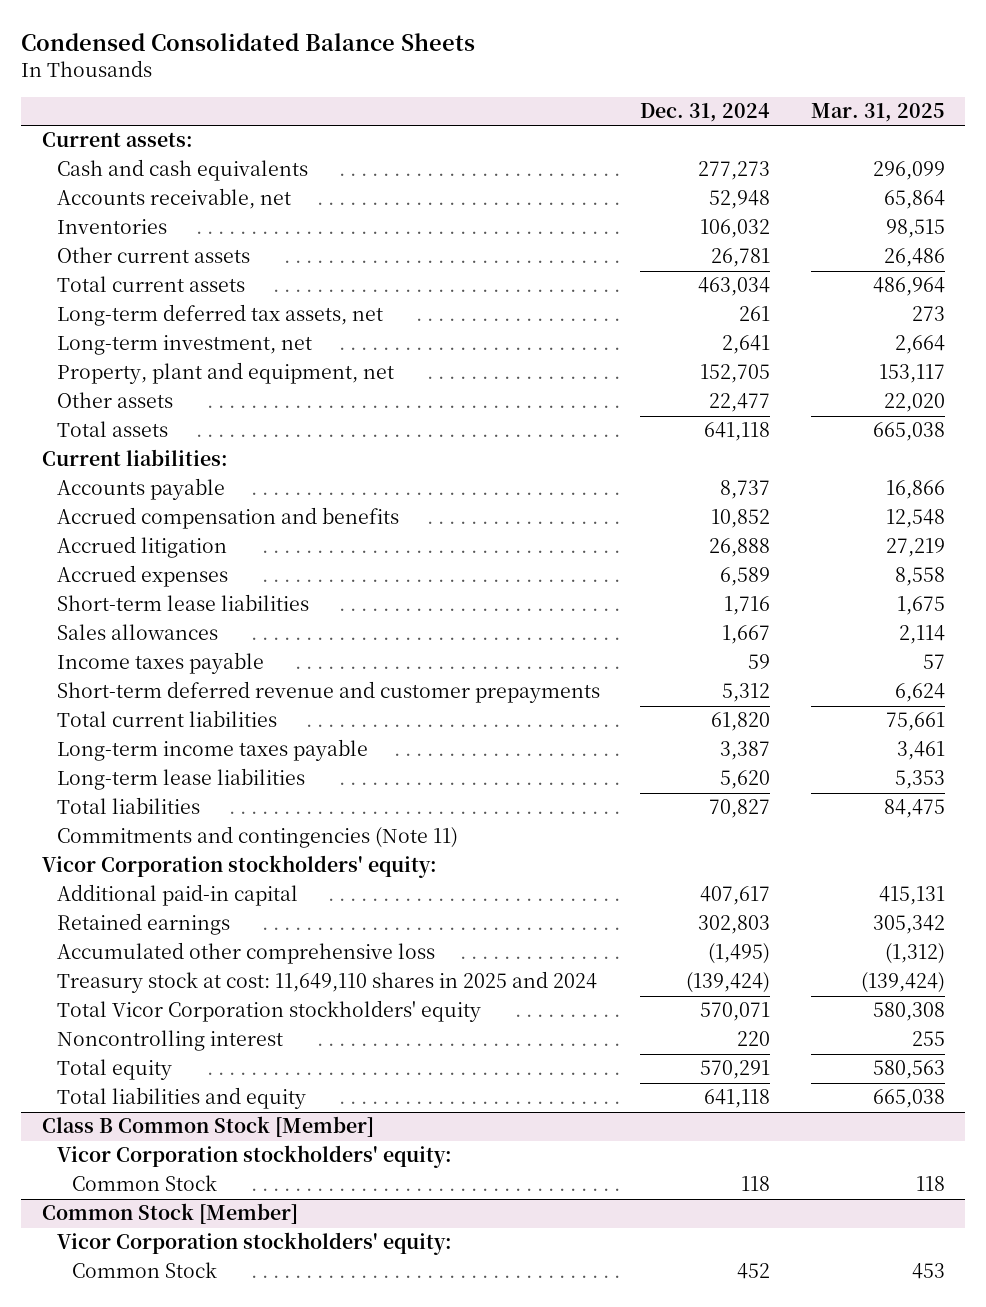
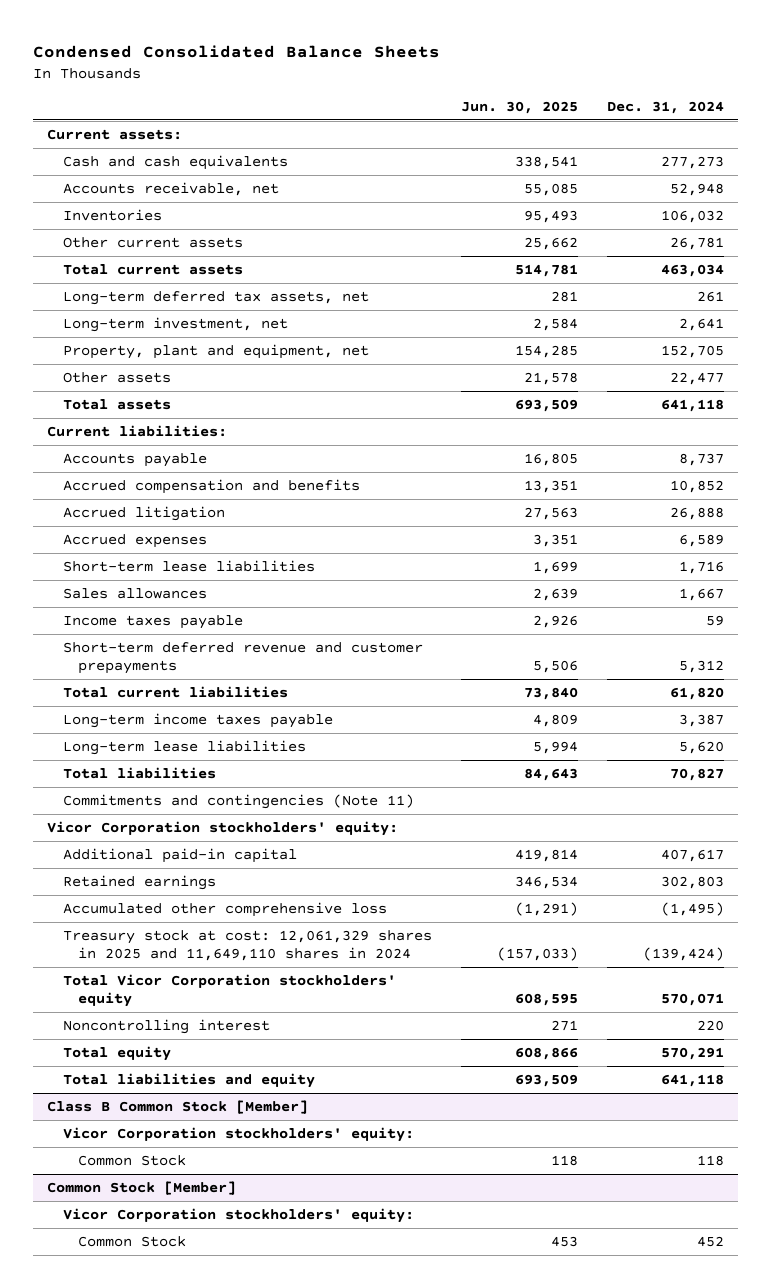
[810,102,945,122] Mar. 31, 2025 -> none
none -> [460,100,578,114] Jun. 30, 2025
[56,971,597,994] Treasury stock at cost: 11,649,110 shares in 2025 and 2024 -> [62,929,432,961] Treasury stock at cost: 12,061,329 shares in 2025 and 11,649,110 shares in 2024

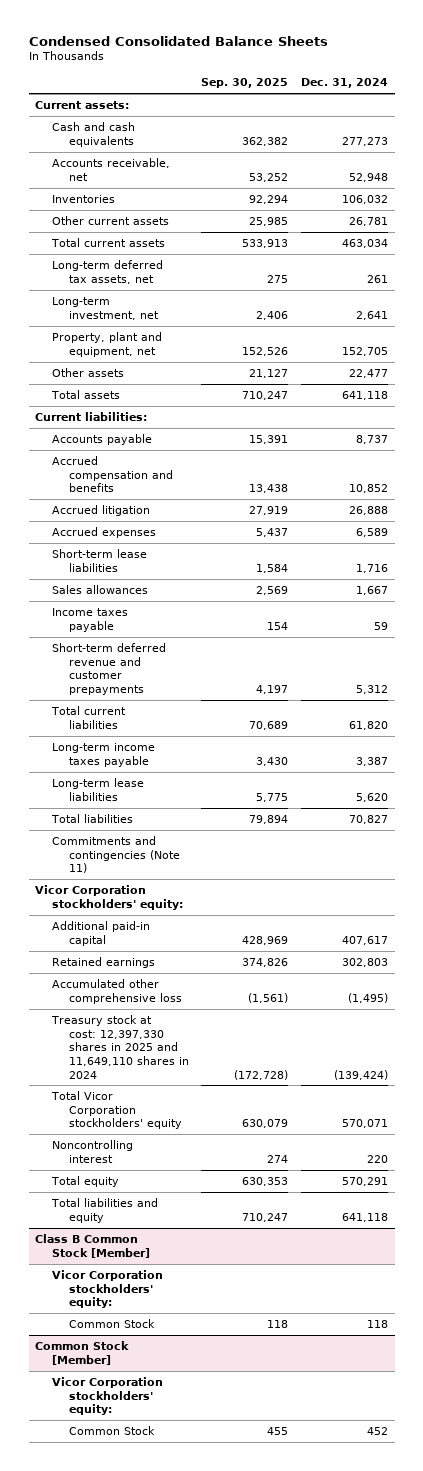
[460,100,578,114] Jun. 30, 2025 -> none
none -> [201,78,289,89] Sep. 30, 2025
[62,929,432,961] Treasury stock at cost: 12,061,329 shares in 2025 and 11,649,110 shares in 2024 -> [50,1014,189,1079] Treasury stock at cost: 12,397,330 shares in 2025 and 11,649,110 shares in 2024

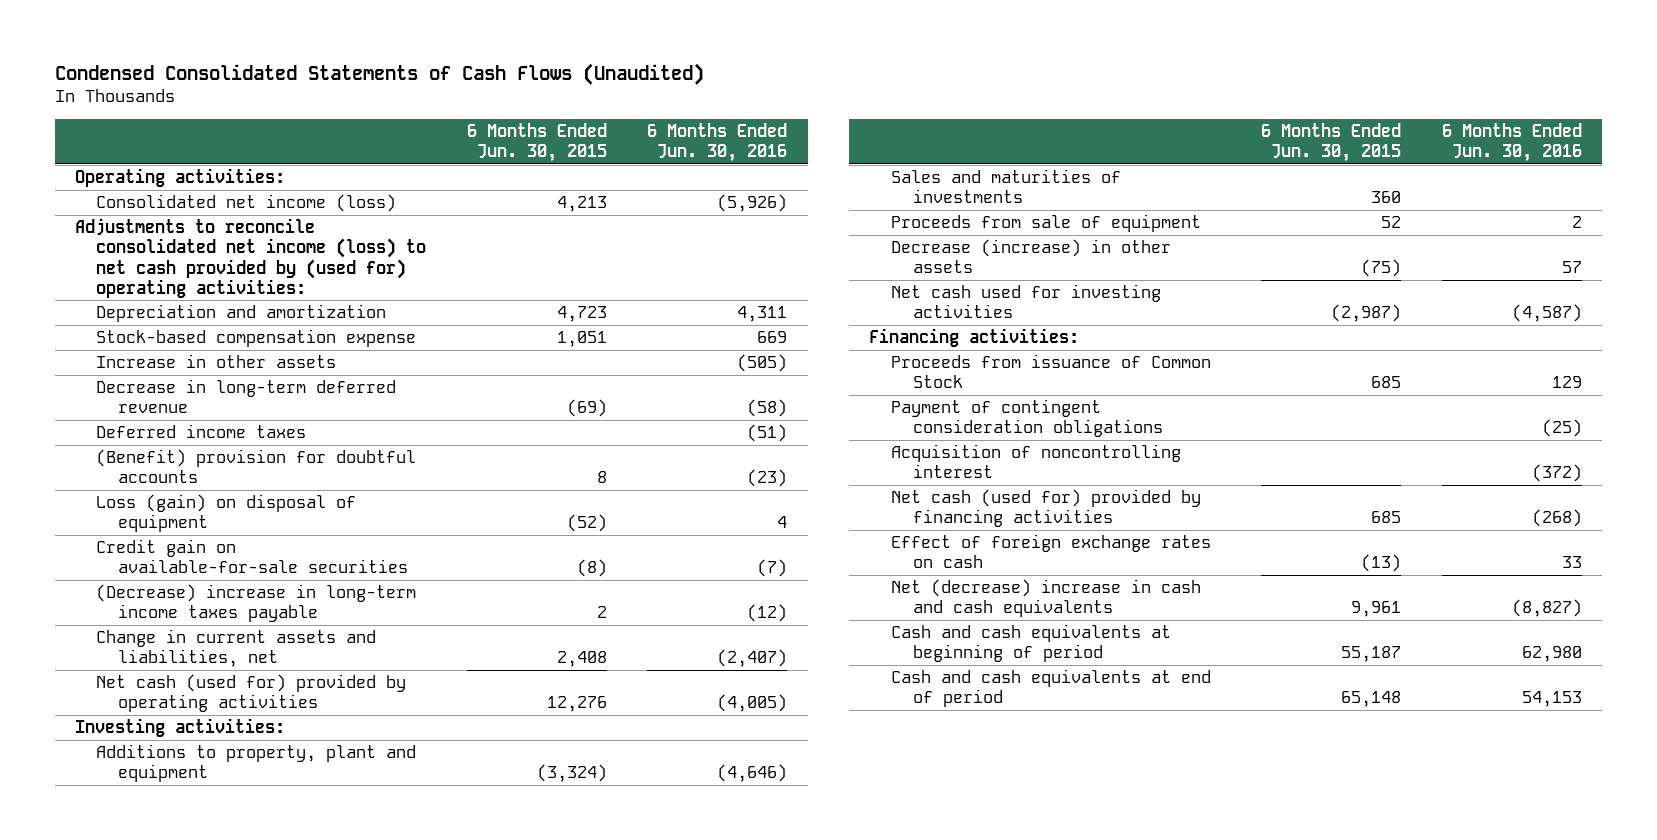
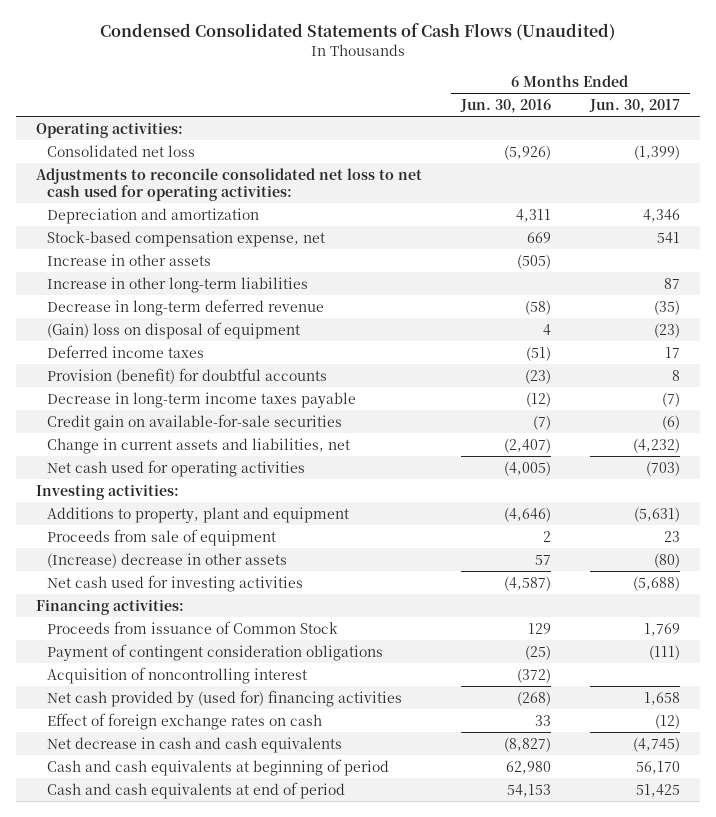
[466,123,607,163] 6 Months Ended Jun. 30, 2015 -> none
none -> [589,98,681,113] Jun. 30, 2017
[96,194,397,213] Consolidated net income (loss) -> [46,144,195,157] Consolidated net loss
[74,218,427,298] Adjustments to reconcile consolidated net income (loss) to net cash provided by (used for) operating activities: -> [35,167,422,201] Adjustments to reconcile consolidated net loss to net cash used for operating activities:
[96,329,417,348] Stock-based compensation expense -> [46,230,325,247] Stock-based compensation expense, net
none -> [46,276,308,293] Increase in other long-term liabilities
none -> [46,321,300,339] (Gain) loss on disposal of equipment
[96,494,357,533] Loss (gain) on disposal of equipment -> none
[96,449,417,484] (Benefit) provision for doubtful accounts -> [46,367,327,384] Provision (benefit) for doubtful accounts
none -> [46,391,356,408] Decrease in long-term income taxes payable
[96,584,417,623] (Decrease) increase in long-term income taxes payable -> none
[96,674,407,713] Net cash (used for) provided by operating activities -> [46,459,305,477] Net cash used for operating activities
[890,169,1121,204] Sales and maturities of investments -> none
[890,239,1171,274] Decrease (increase) in other assets -> [46,552,287,568] (Increase) decrease in other assets
[890,489,1201,528] Net cash (used for) provided by financing activities -> [46,689,402,707] Net cash provided by (used for) financing activities
[890,579,1201,618] Net (decrease) increase in cash and cash equivalents -> [46,736,342,753] Net decrease in cash and cash equivalents

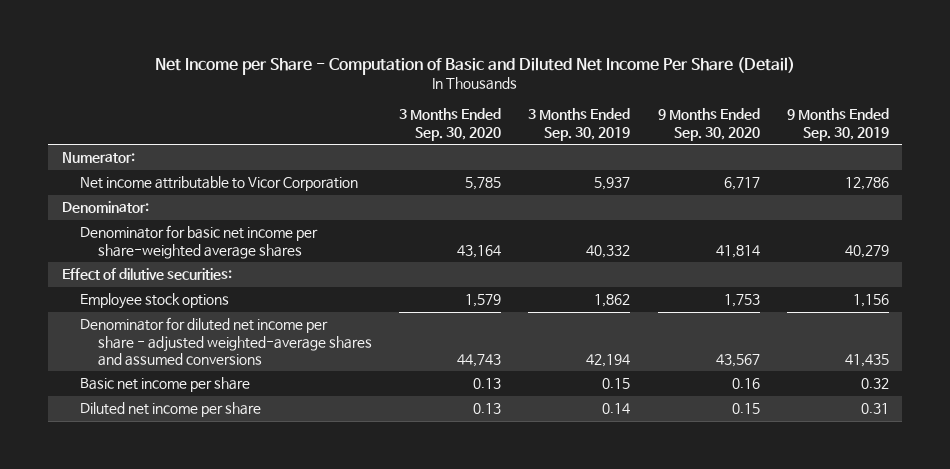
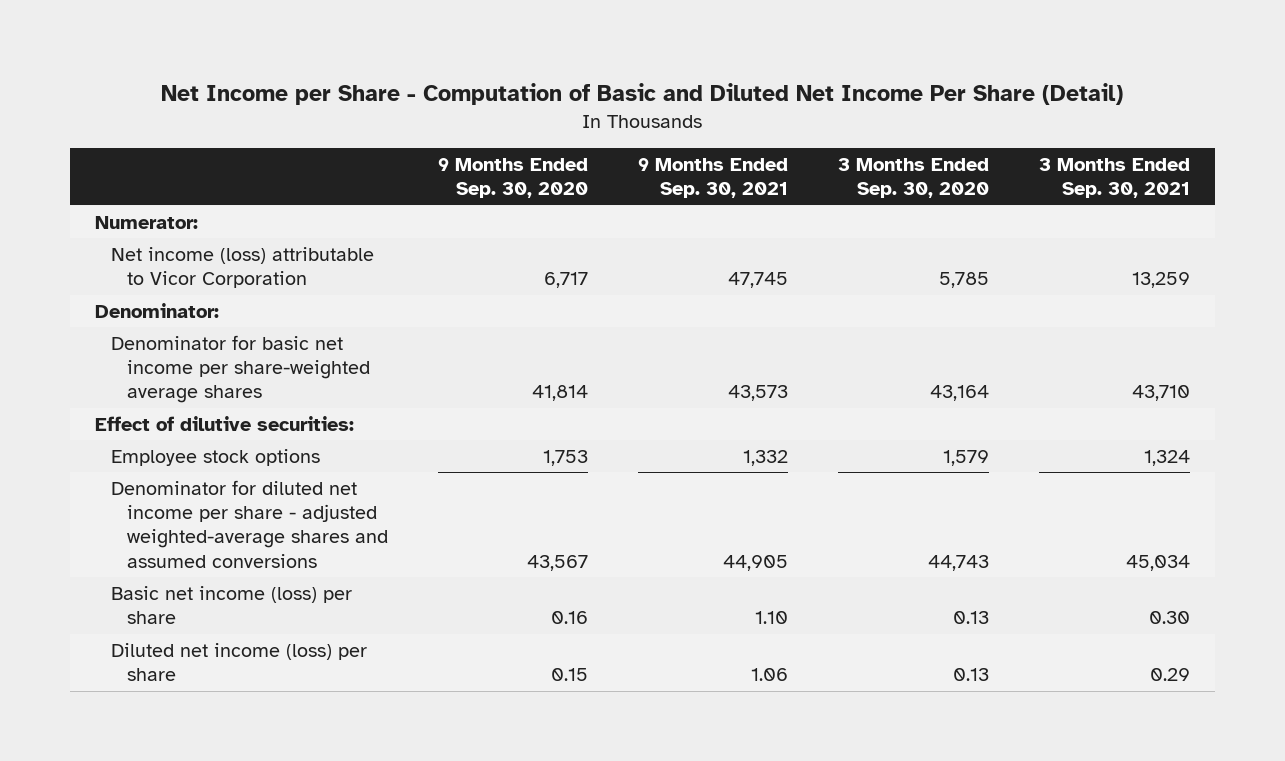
[528,108,631,141] 3 Months Ended Sep. 30, 2019 -> none
[786,108,889,141] 9 Months Ended Sep. 30, 2019 -> none
none -> [638,158,789,199] 9 Months Ended Sep. 30, 2021
none -> [1039,158,1191,199] 3 Months Ended Sep. 30, 2021
[79,176,358,192] Net income attributable to Vicor Corporation -> [110,247,374,289] Net income (loss) attributable to Vicor Corporation
[79,377,250,393] Basic net income per share -> [110,586,352,625] Basic net income (loss) per share
[79,402,261,418] Diluted net income per share -> [110,643,367,682] Diluted net income (loss) per share

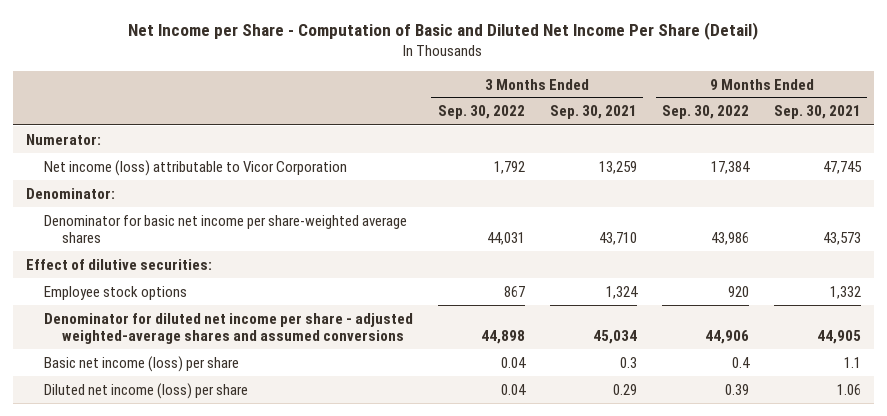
[438,158,589,199] 9 Months Ended Sep. 30, 2020 -> none
[838,158,990,199] 3 Months Ended Sep. 30, 2020 -> none
none -> [437,105,525,120] Sep. 30, 2022
none -> [661,105,749,120] Sep. 30, 2022
[755,611,789,625] 1.10 -> [844,356,862,368] 1.1
[1149,611,1191,625] 0.30 -> [619,356,637,368] 0.3

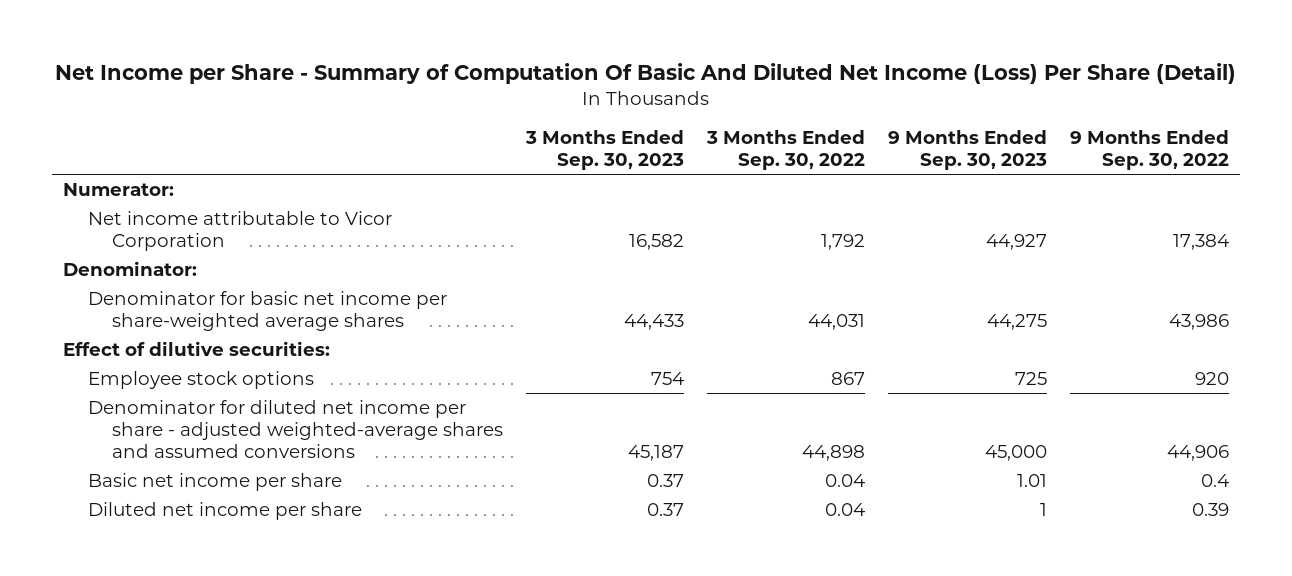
[128,22,759,41] Net Income per Share - Computation of Basic and Diluted Net Income Per Share (Detail) -> [54,63,1236,85] Net Income per Share - Summary of Computation Of Basic And Diluted Net Income (Loss) Per Share (Detail)
[549,105,637,120] Sep. 30, 2021 -> none
[774,105,862,120] Sep. 30, 2021 -> none
none -> [524,130,684,171] 3 Months Ended Sep. 30, 2023
none -> [887,130,1047,171] 9 Months Ended Sep. 30, 2023
[43,159,347,176] Net income (loss) attributable to Vicor Corporation -> [87,210,392,252] Net income attributable to Vicor Corporation
[43,355,239,372] Basic net income (loss) per share -> [87,472,342,491] Basic net income per share
[43,382,248,399] Diluted net income (loss) per share -> [87,501,362,520] Diluted net income per share

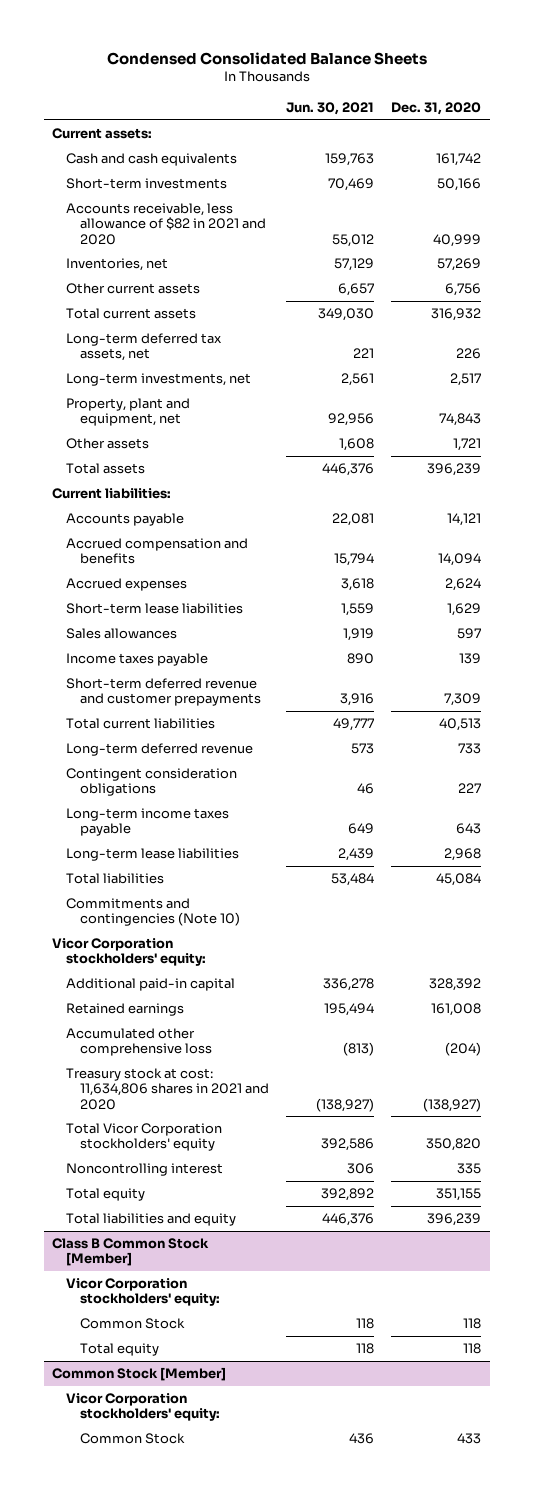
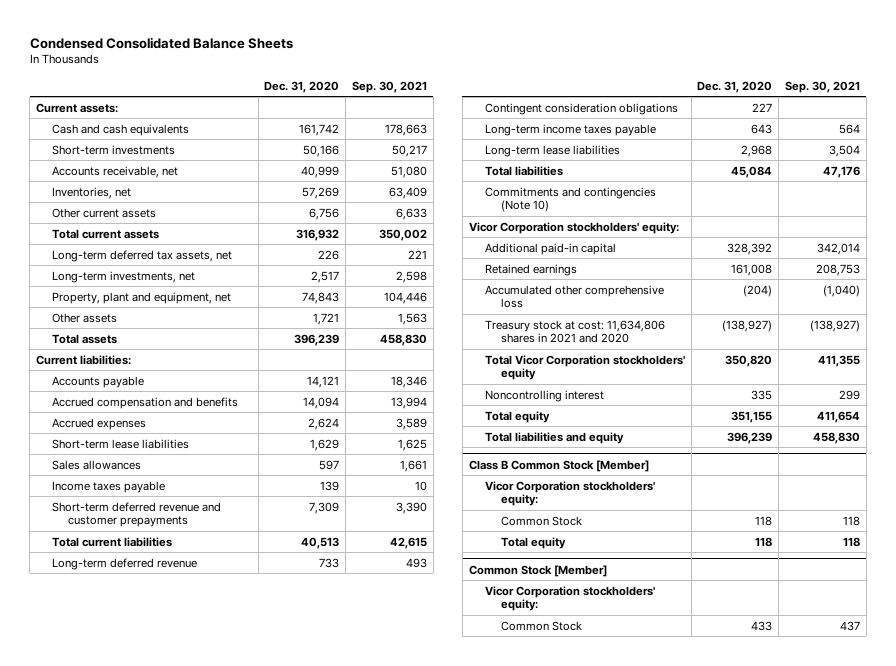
[286,101,375,115] Jun. 30, 2021 -> none
none -> [352,80,428,93] Sep. 30, 2021
[66,203,266,245] Accounts receivable, less allowance of $82 in 2021 and 2020 -> [51,165,178,178] Accounts receivable, net

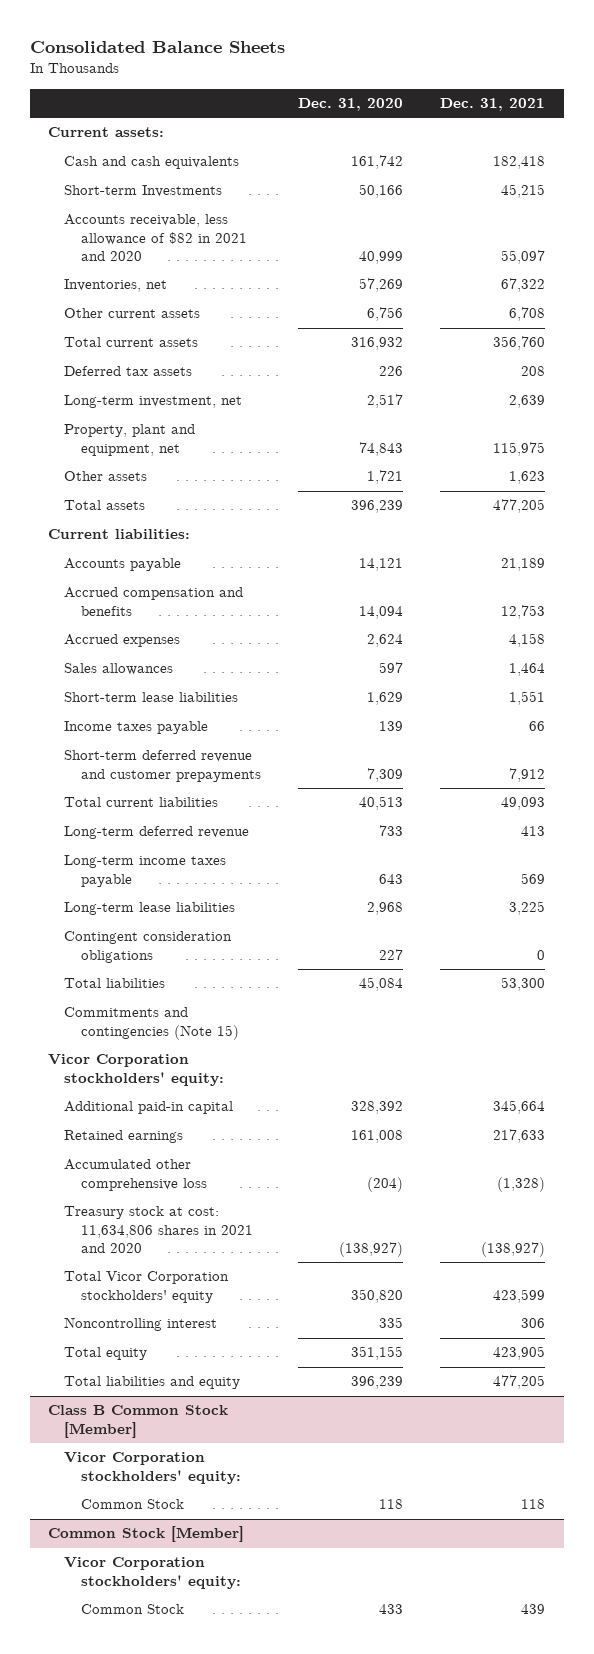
[29,36,293,49] Condensed Consolidated Balance Sheets -> [29,41,285,54] Consolidated Balance Sheets
[352,80,428,93] Sep. 30, 2021 -> none
none -> [440,98,546,112] Dec. 31, 2021
[51,144,175,155] Short-term investments -> [64,185,223,198] Short-term Investments
[51,165,178,178] Accounts receivable, net -> [64,214,247,261] Accounts receivable, less allowance of $82 in 2021 and 2020
[51,249,232,262] Long-term deferred tax assets, net -> [64,366,193,377] Deferred tax assets
[51,270,195,283] Long-term investments, net -> [64,395,243,409] Long-term investment, net
[51,438,189,449] Short-term lease liabilities -> [64,692,239,703] Short-term lease liabilities
[484,102,678,115] Contingent consideration obligations -> [64,931,233,963] Contingent consideration obligations
[484,186,656,213] Commitments and contingencies (Note 10) -> [64,1007,239,1040] Commitments and contingencies (Note 15)
[500,536,566,549] Total equity -> none

